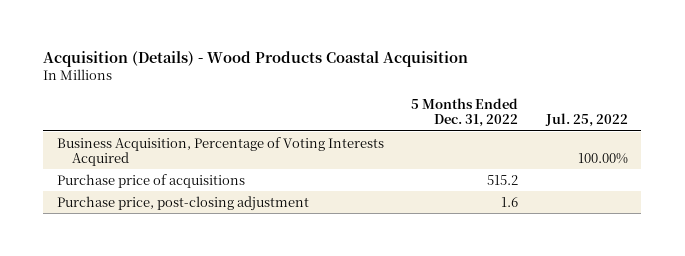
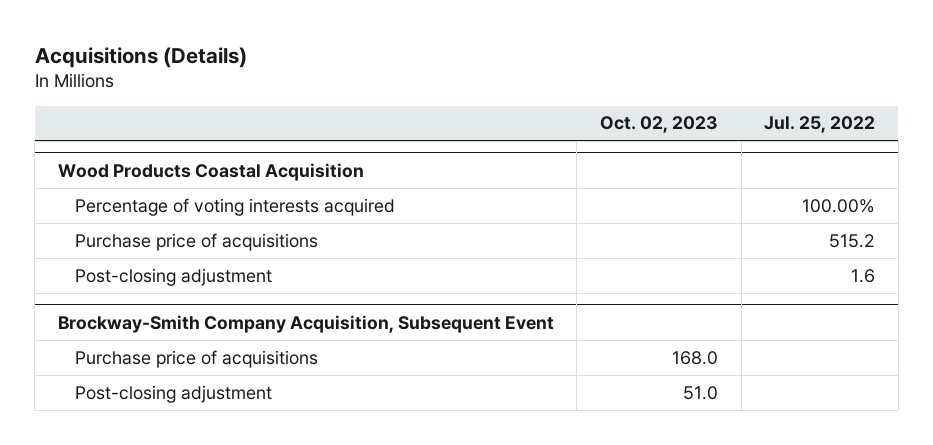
[43,51,469,68] Acquisition (Details) - Wood Products Coastal Acquisition -> [34,46,247,68] Acquisitions (Details)
[411,97,519,128] 5 Months Ended Dec. 31, 2022 -> none
none -> [600,116,719,134] Oct. 02, 2023
[56,136,384,167] Business Acquisition, Percentage of Voting Interests Acquired -> none
[56,173,245,188] Purchase price of acquisitions -> none
[56,195,309,211] Purchase price, post-closing adjustment -> none
none -> [57,162,364,181] Wood Products Coastal Acquisition
none -> [75,197,396,216] Percentage of voting interests acquired
none -> [75,232,319,251] Purchase price of acquisitions
none -> [75,267,273,286] Post-closing adjustment
none -> [57,314,554,333] Brockway-Smith Company Acquisition, Subsequent Event
none -> [75,349,319,368] Purchase price of acquisitions
none -> [75,384,273,403] Post-closing adjustment

